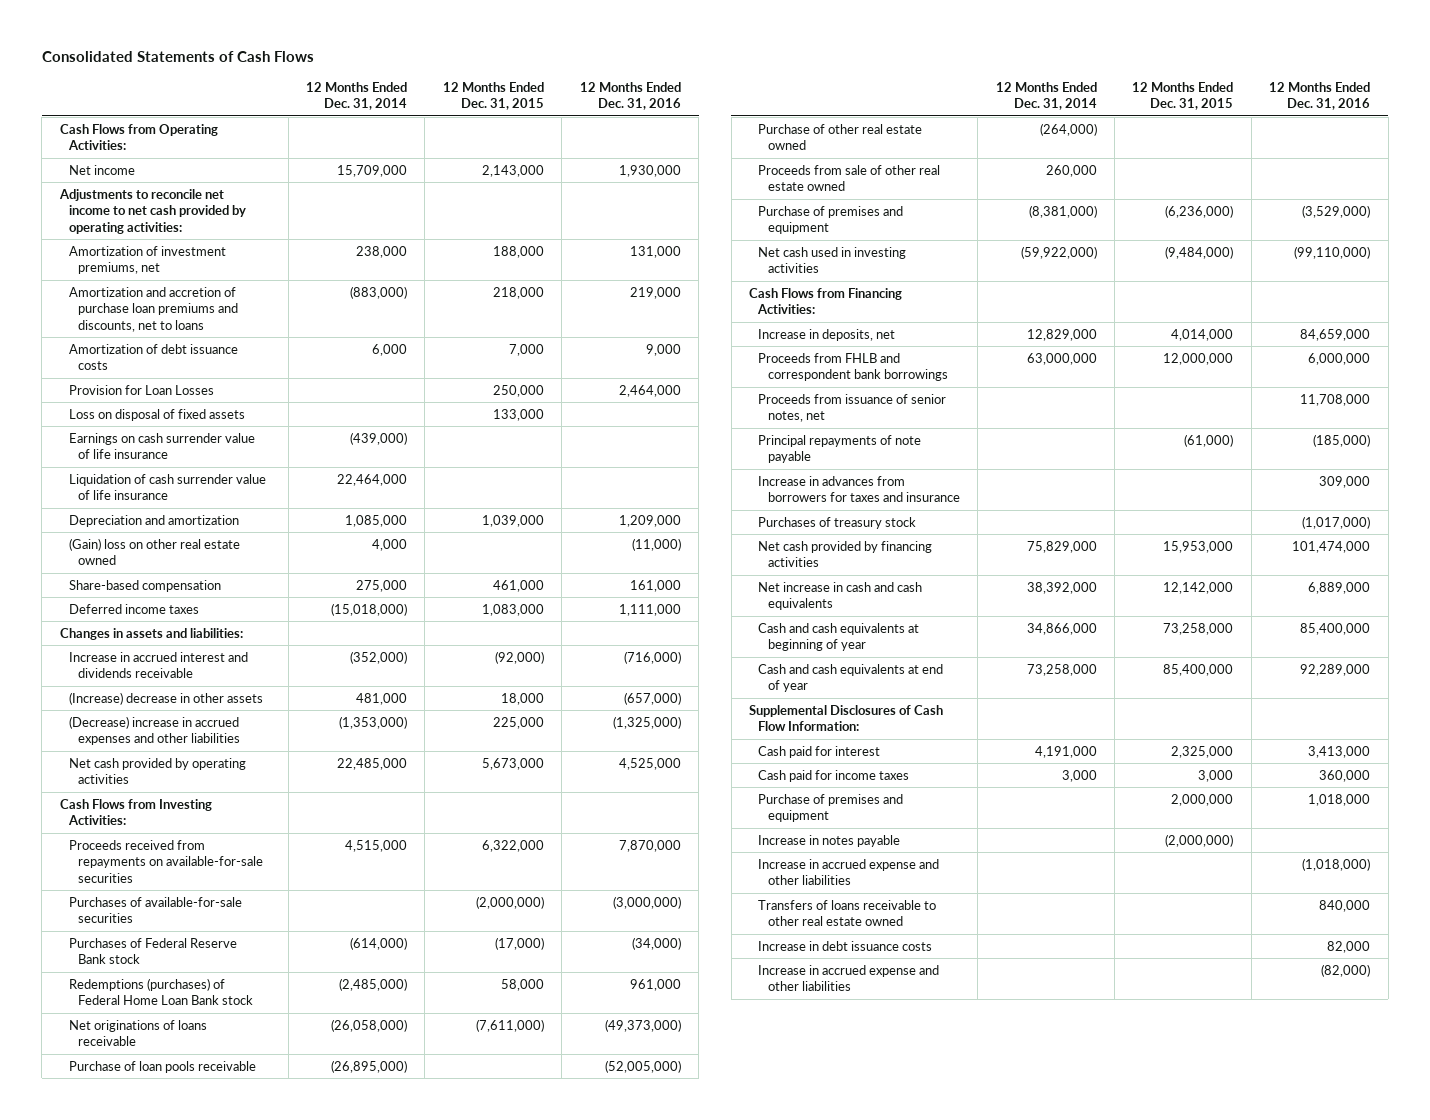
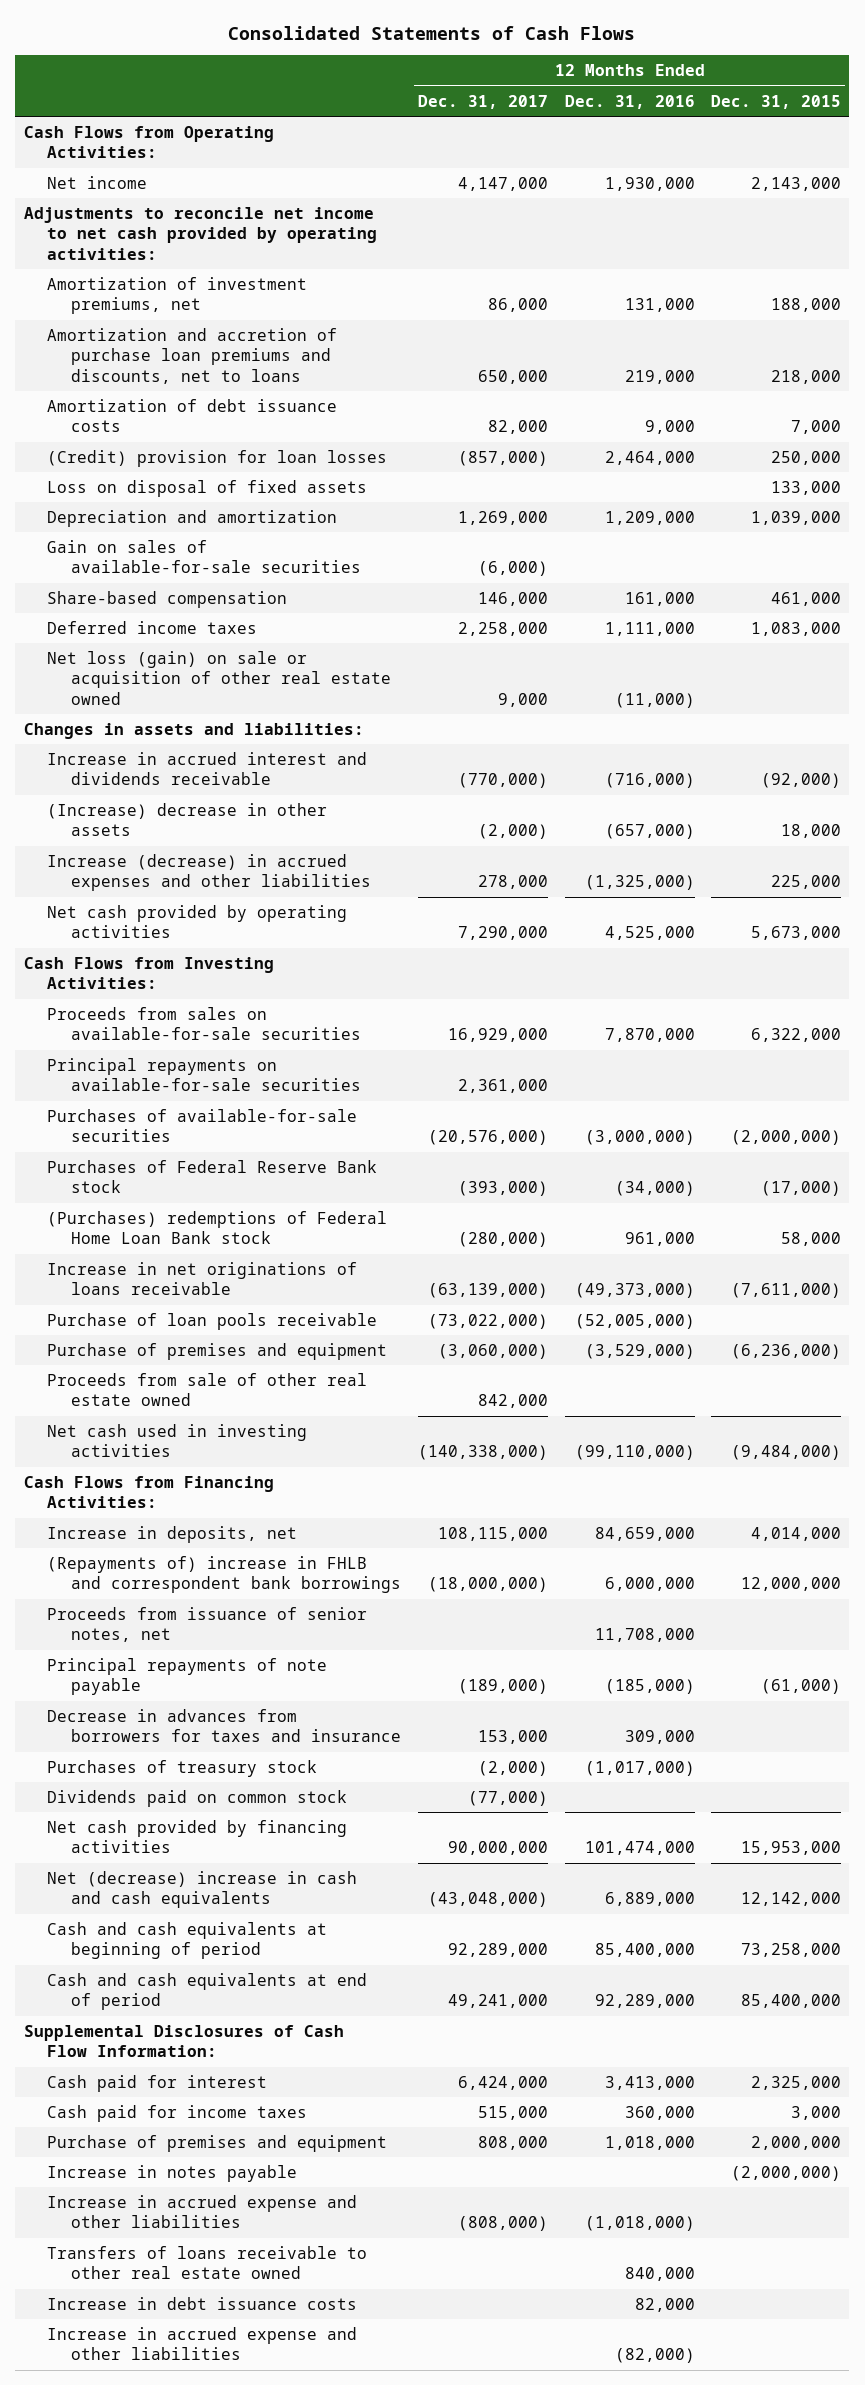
[306,81,408,111] 12 Months Ended Dec. 31, 2014 -> none
none -> [418,94,549,109] Dec. 31, 2017
[68,384,214,395] Provision for Loan Losses -> [47,449,388,467] (Credit) provision for loan losses
[68,432,255,460] Earnings on cash surrender value of life insurance -> none
[68,473,266,501] Liquidation of cash surrender value of life insurance -> none
[68,537,240,566] (Gain) loss on other real estate owned -> none
none -> [47,539,362,574] Gain on sales of available-for-sale securities
none -> [47,650,392,705] Net loss (gain) on sale or acquisition of other real estate owned
[68,715,241,746] (Decrease) increase in accrued expenses and other liabilities -> [47,853,372,892] Increase (decrease) in accrued expenses and other liabilities
[68,839,264,883] Proceeds received from repayments on available-for-sale securities -> [47,1006,362,1041] Proceeds from sales on available-for-sale securities
none -> [47,1057,362,1092] Principal repayments on available-for-sale securities
[68,977,254,1006] Redemptions (purchases) of Federal Home Loan Bank stock -> [47,1210,388,1245] (Purchases) redemptions of Federal Home Loan Bank stock
[68,1019,207,1047] Net originations of loans receivable -> [47,1261,358,1296] Increase in net originations of loans receivable
[758,123,923,151] Purchase of other real estate owned -> none
[758,164,941,192] Proceeds from sale of other real estate owned -> [47,1372,368,1407] Proceeds from sale of other real estate owned
[758,352,948,382] Proceeds from FHLB and correspondent bank borrowings -> [47,1555,402,1594] (Repayments of) increase in FHLB and correspondent bank borrowings
[758,475,960,503] Increase in advances from borrowers for taxes and insurance -> [47,1708,402,1743] Decrease in advances from borrowers for taxes and insurance
none -> [47,1789,348,1807] Dividends paid on common stock
[758,581,923,611] Net increase in cash and cash equivalents -> [47,1870,358,1909] Net (decrease) increase in cash and cash equivalents
[758,622,920,652] Cash and cash equivalents at beginning of year -> [47,1921,328,1960] Cash and cash equivalents at beginning of period
[758,663,944,693] Cash and cash equivalents at end of year -> [47,1972,368,2011] Cash and cash equivalents at end of period

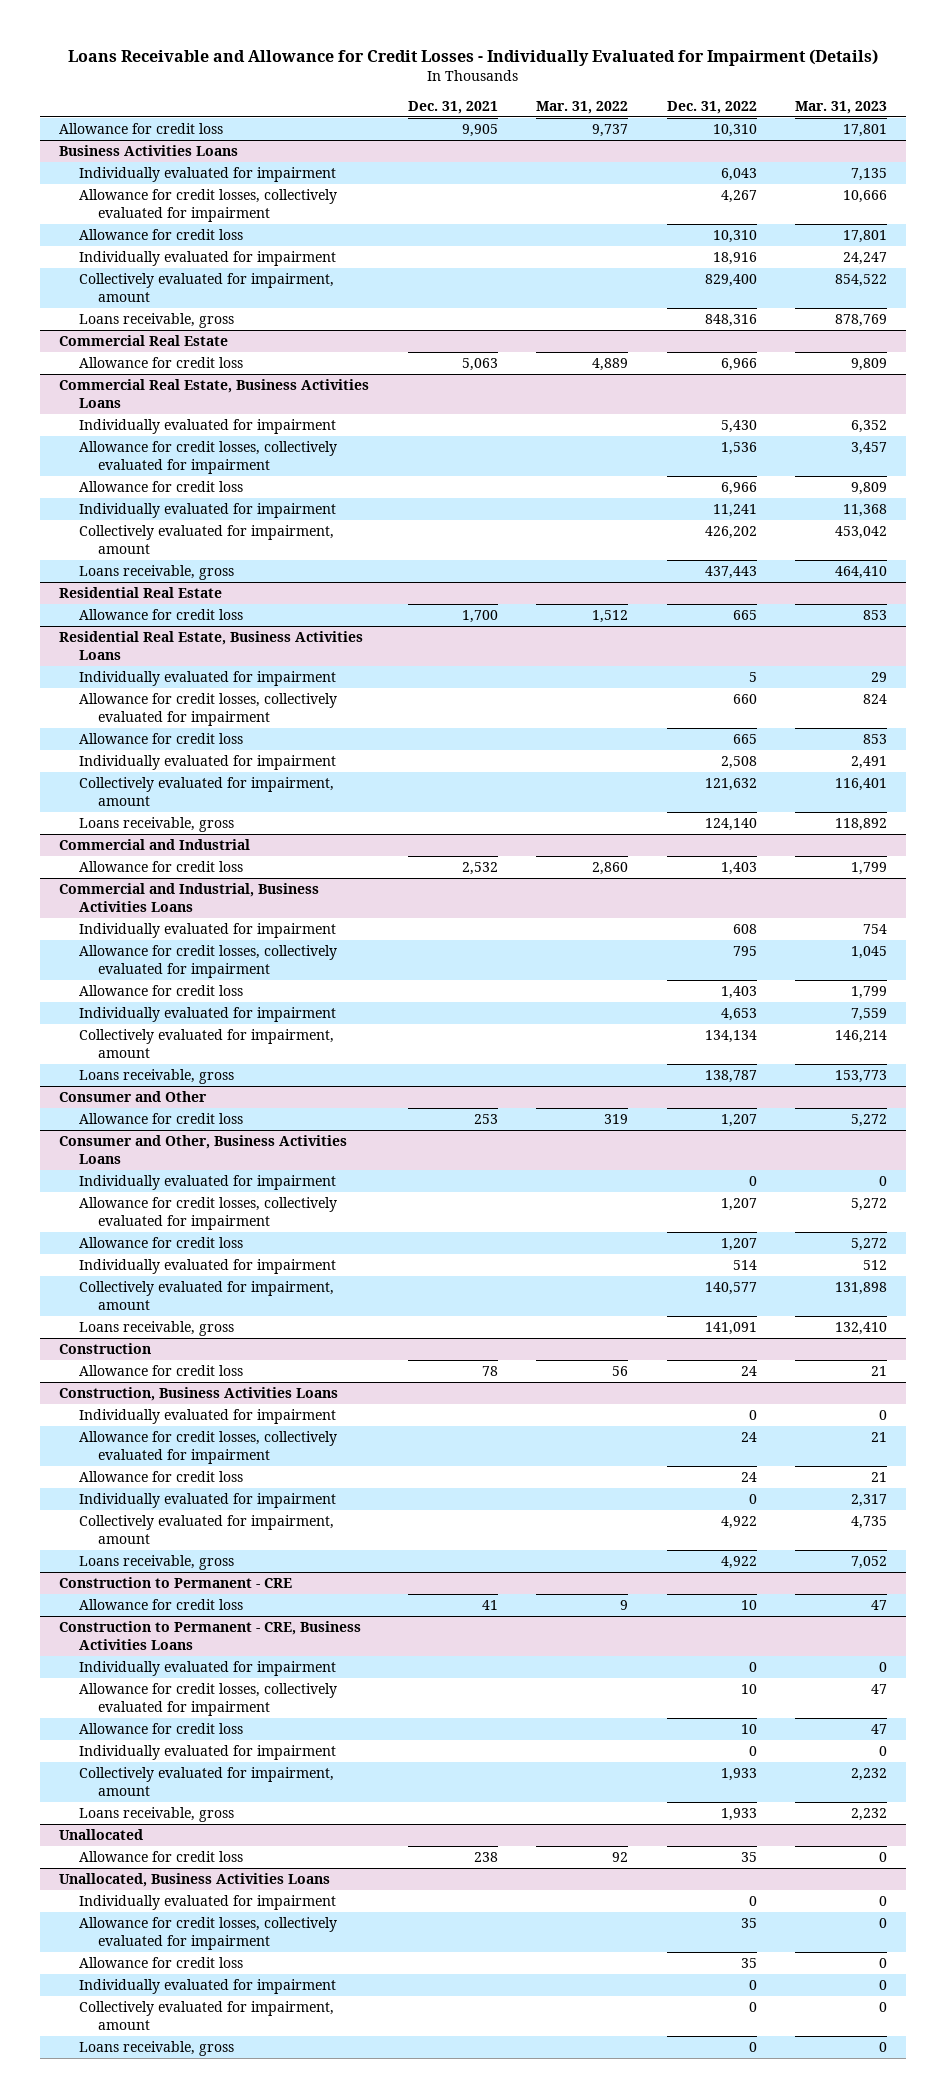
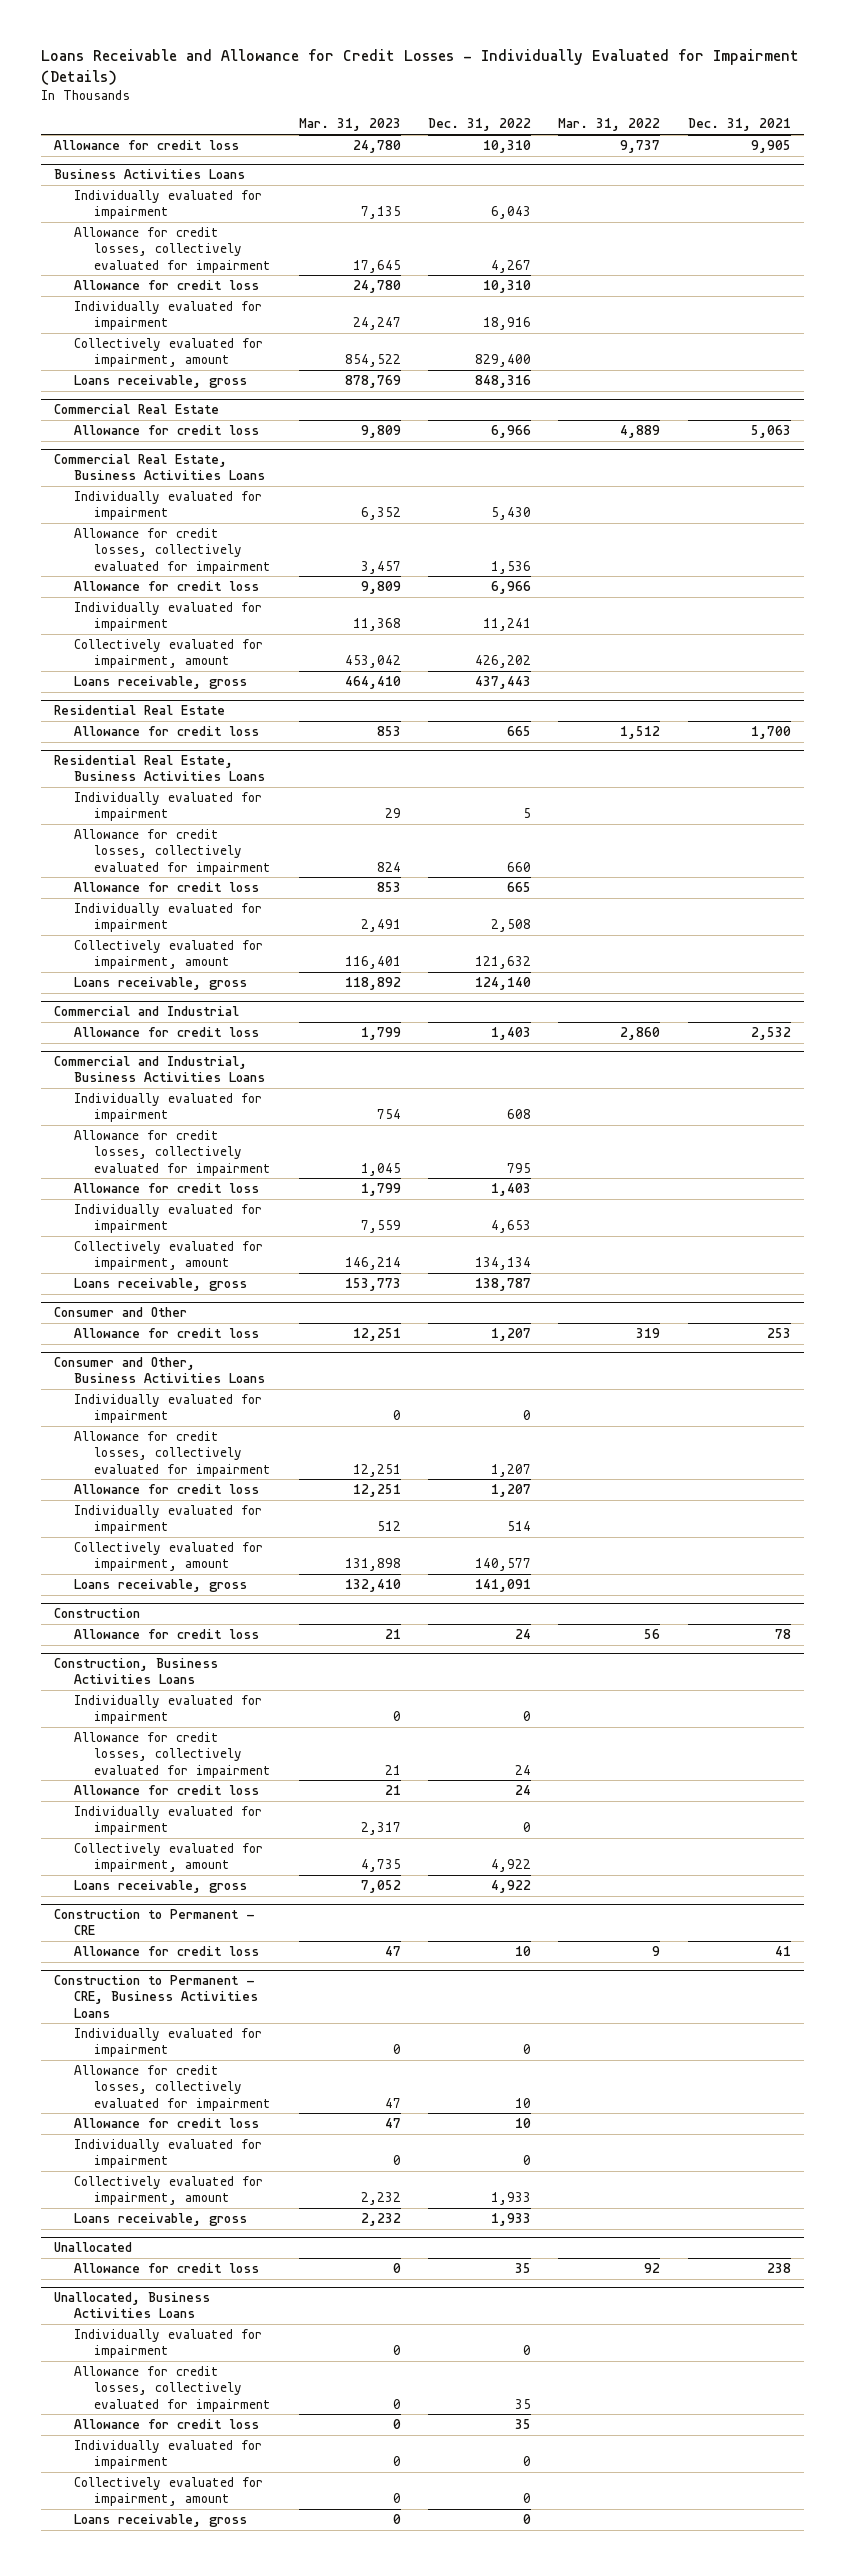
[842,123,887,137] 17,801 -> [352,139,401,153] 24,780
[842,189,887,203] 10,666 -> [352,259,401,273] 17,645
[842,229,887,243] 17,801 -> [352,279,401,293] 24,780
[850,1113,887,1127] 5,272 -> [352,1327,401,1341] 12,251
[850,1197,887,1211] 5,272 -> [352,1463,401,1477] 12,251
[850,1237,887,1251] 5,272 -> [352,1483,401,1497] 12,251

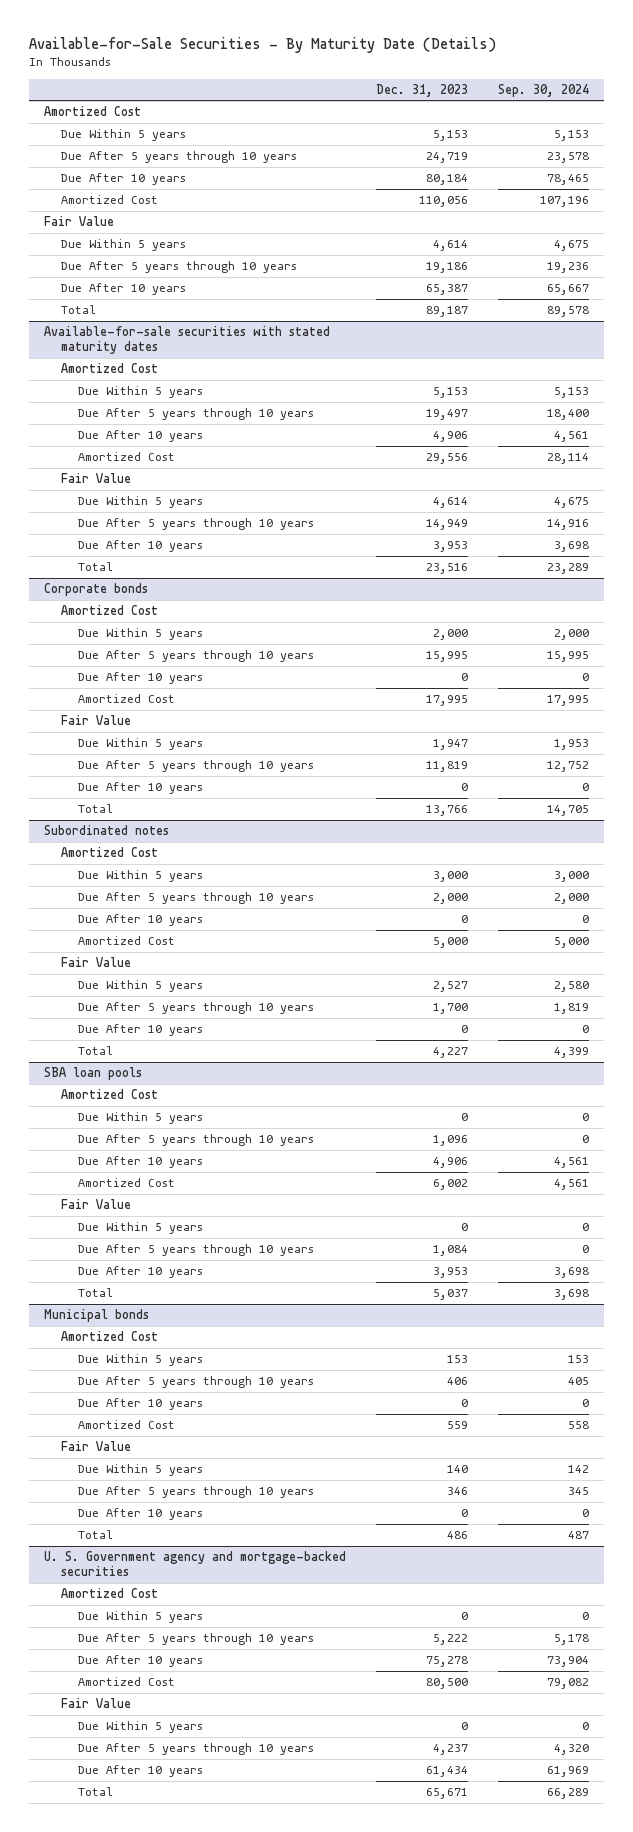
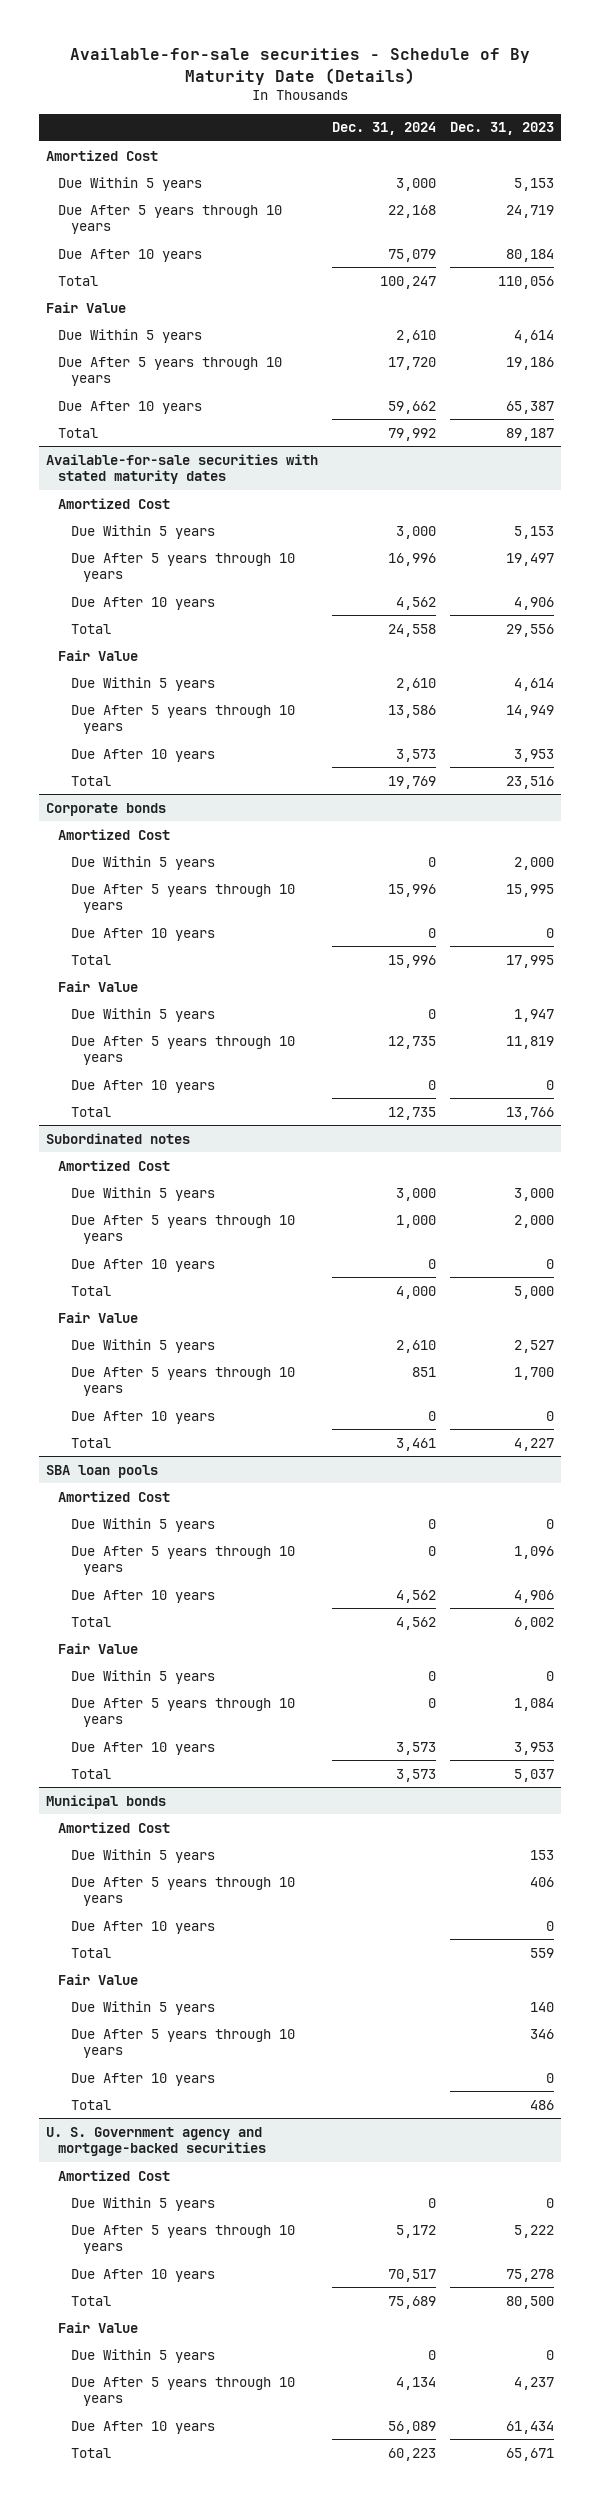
[29,36,497,53] Available-for-Sale Securities - By Maturity Date (Details) -> [70,48,531,85] Available-for-sale securities - Schedule of By Maturity Date (Details)
[497,83,589,97] Sep. 30, 2024 -> none
none -> [332,122,437,136] Dec. 31, 2024
[61,195,159,205] Amortized Cost -> [58,275,99,286] Total
[78,452,176,462] Amortized Cost -> [70,623,111,634] Total
[78,694,176,704] Amortized Cost -> [70,954,111,965] Total
[78,936,176,946] Amortized Cost -> none
none -> [70,1285,111,1296] Total
[78,1178,176,1188] Amortized Cost -> none
none -> [70,1616,111,1627] Total
[78,1420,176,1430] Amortized Cost -> [70,1947,111,1958] Total
[78,1677,176,1687] Amortized Cost -> none
none -> [70,2295,111,2306] Total

